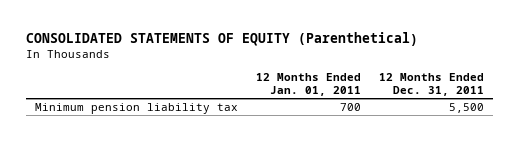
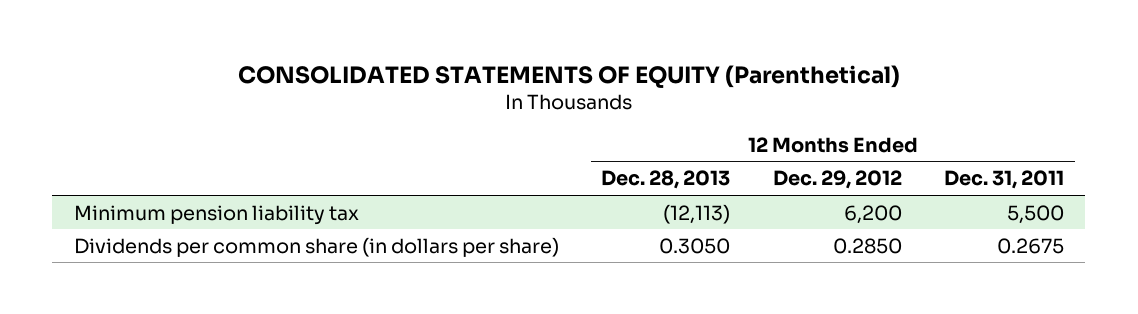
[255,73,361,97] 12 Months Ended Jan. 01, 2011 -> none
none -> [601,170,731,190] Dec. 28, 2013
none -> [772,170,902,190] Dec. 29, 2012
none -> [73,236,559,257] Dividends per common share (in dollars per share)

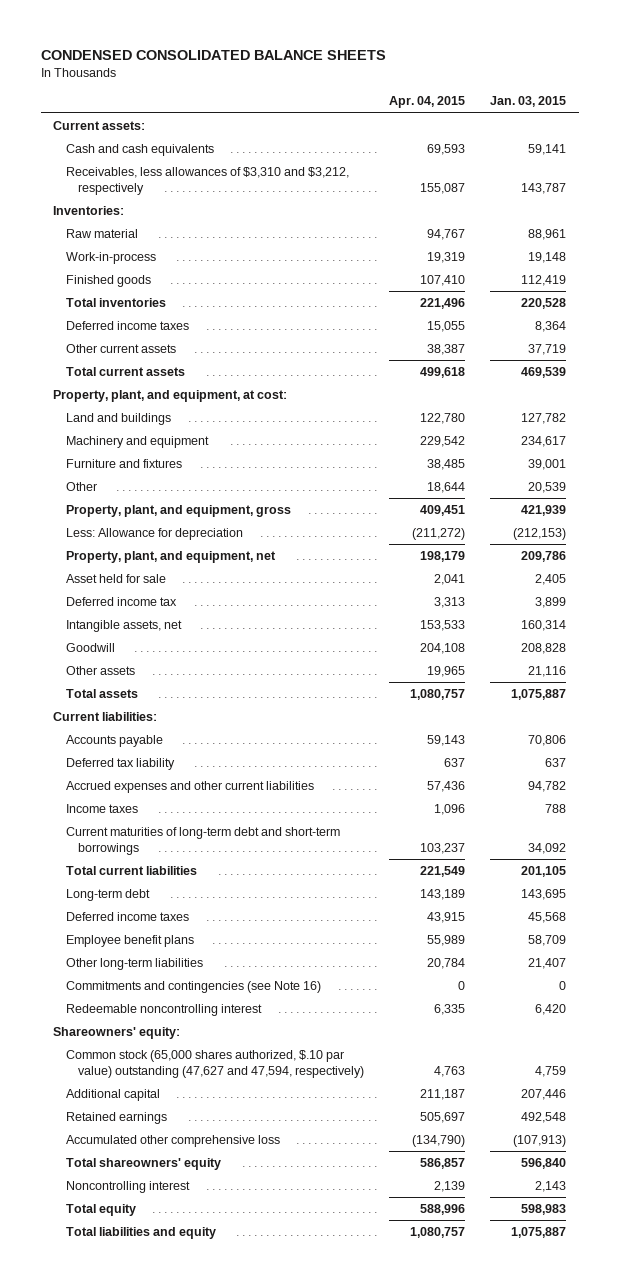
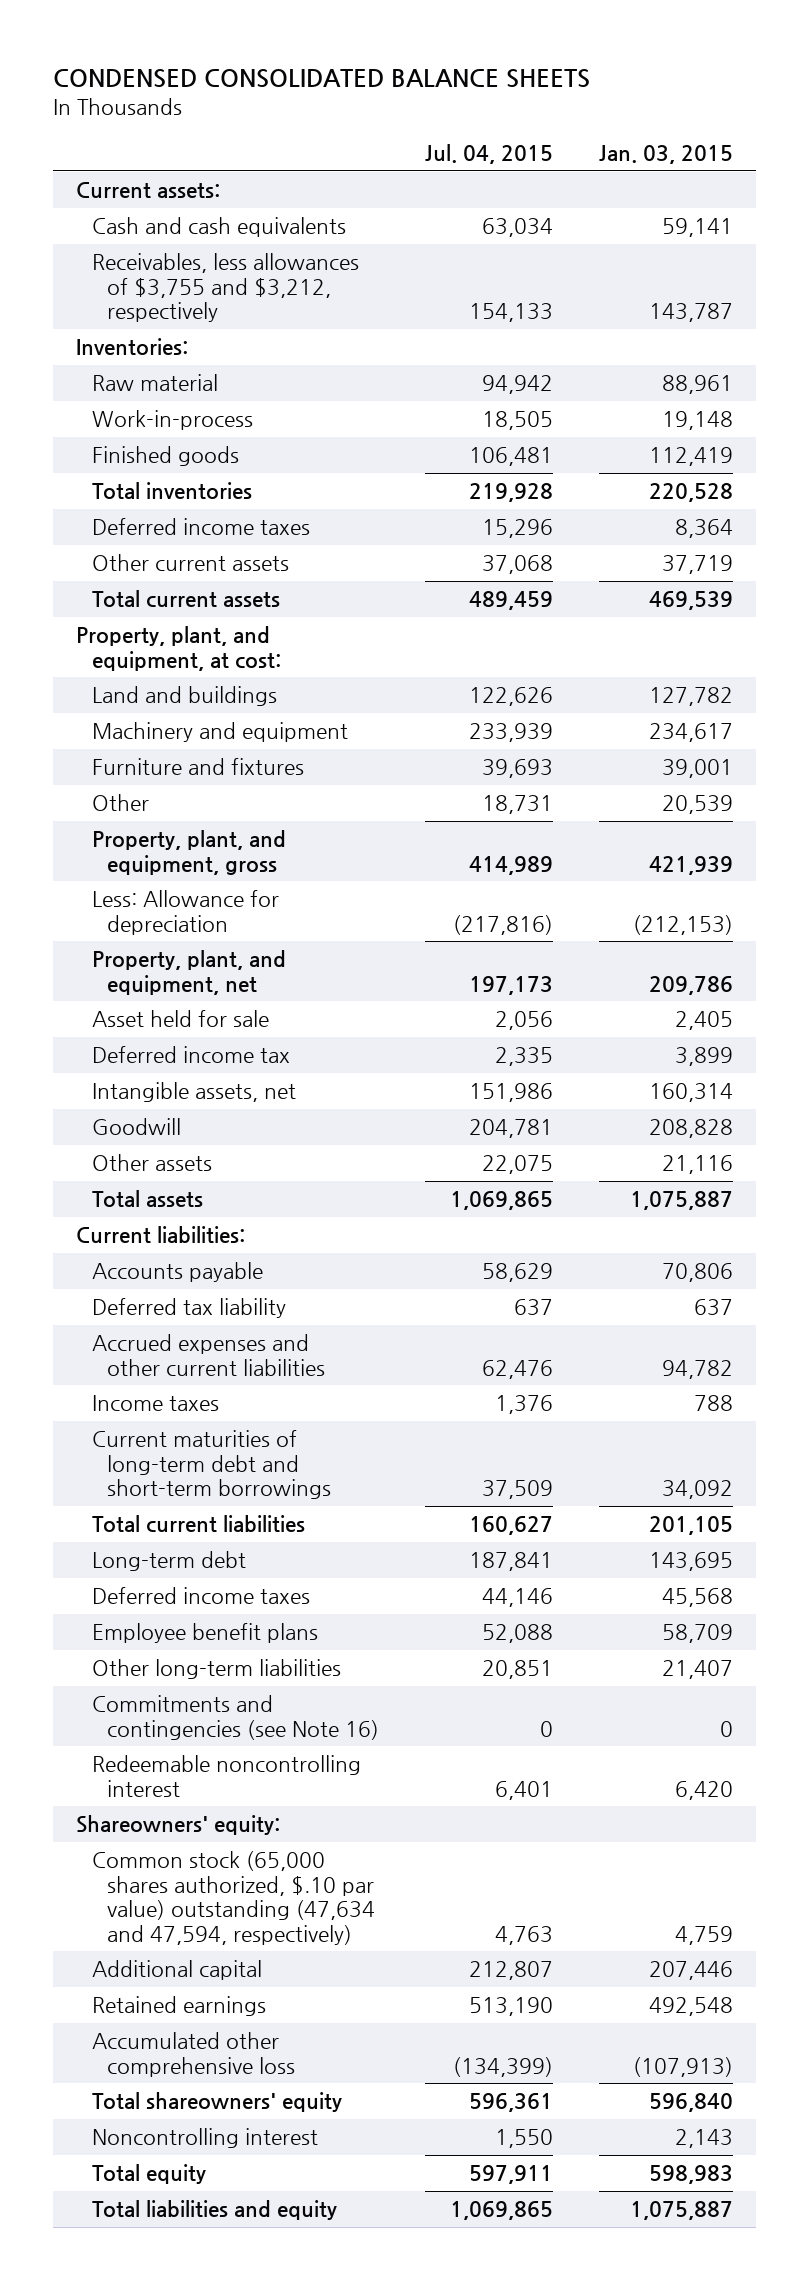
[389,96,466,109] Apr. 04, 2015 -> none
none -> [425,144,554,165] Jul. 04, 2015
[65,167,349,195] Receivables, less allowances of $3,310 and $3,212, respectively -> [91,253,359,323] Receivables, less allowances of $3,755 and $3,212, respectively
[65,1050,365,1078] Common stock (65,000 shares authorized, $.10 par value) outstanding (47,627 and 47,594, respectively) -> [91,1851,376,1945] Common stock (65,000 shares authorized, $.10 par value) outstanding (47,634 and 47,594, respectively)

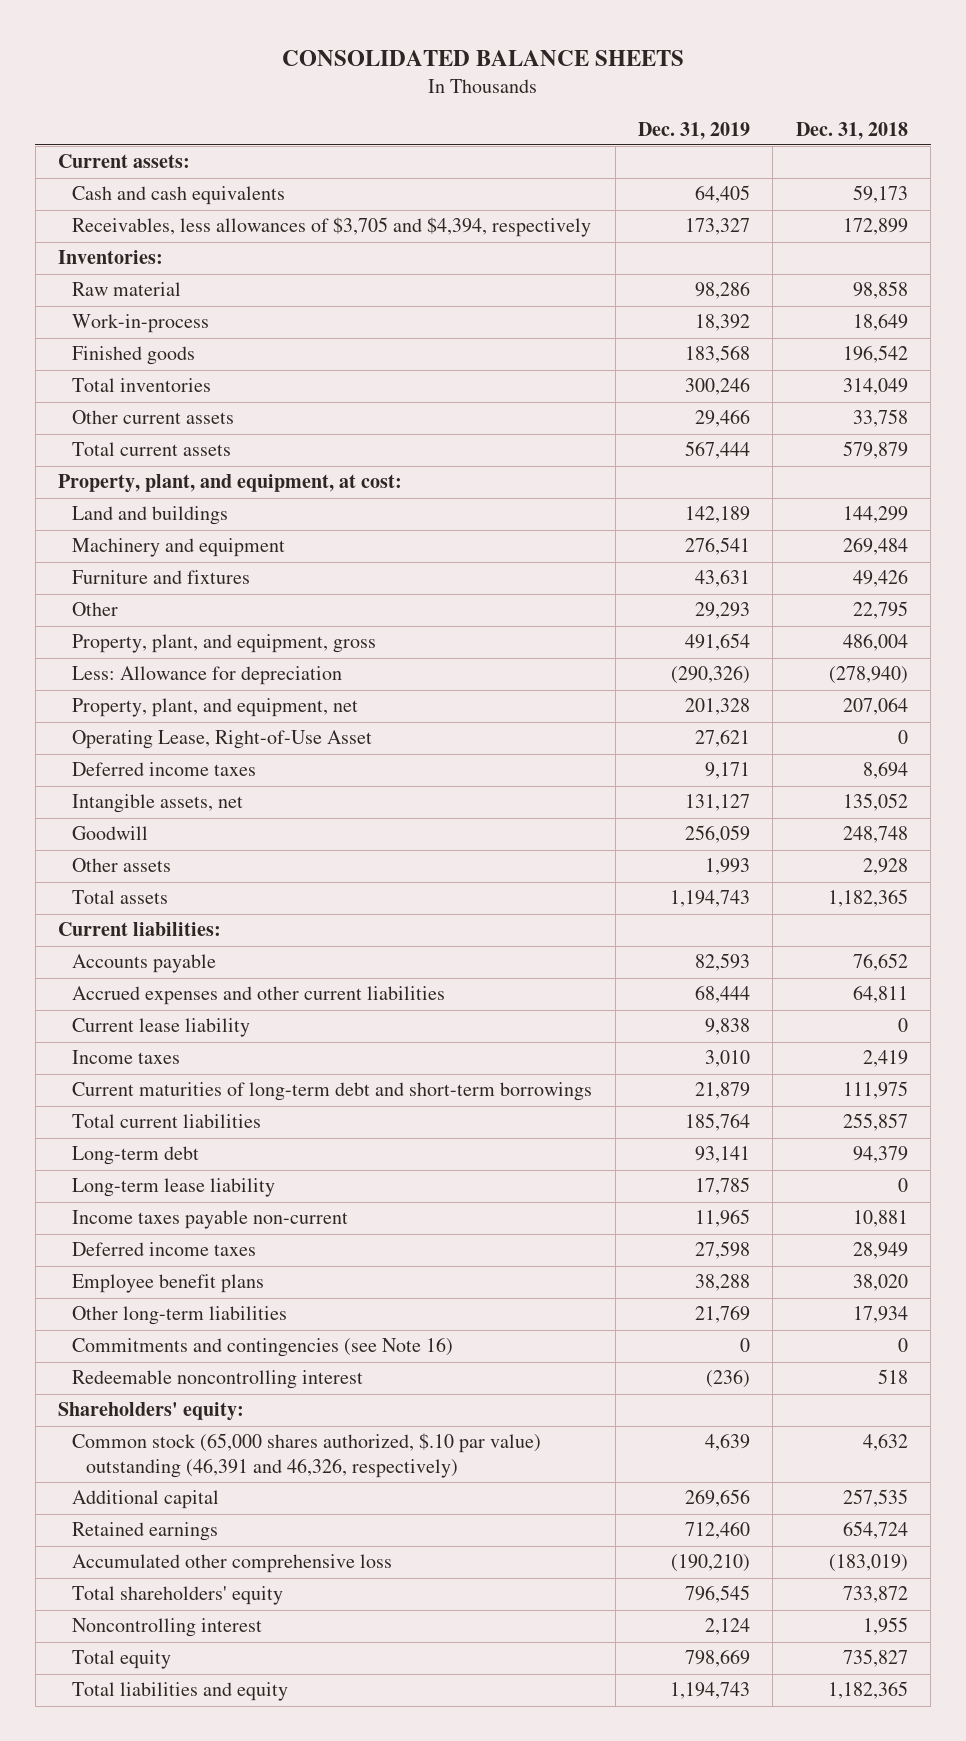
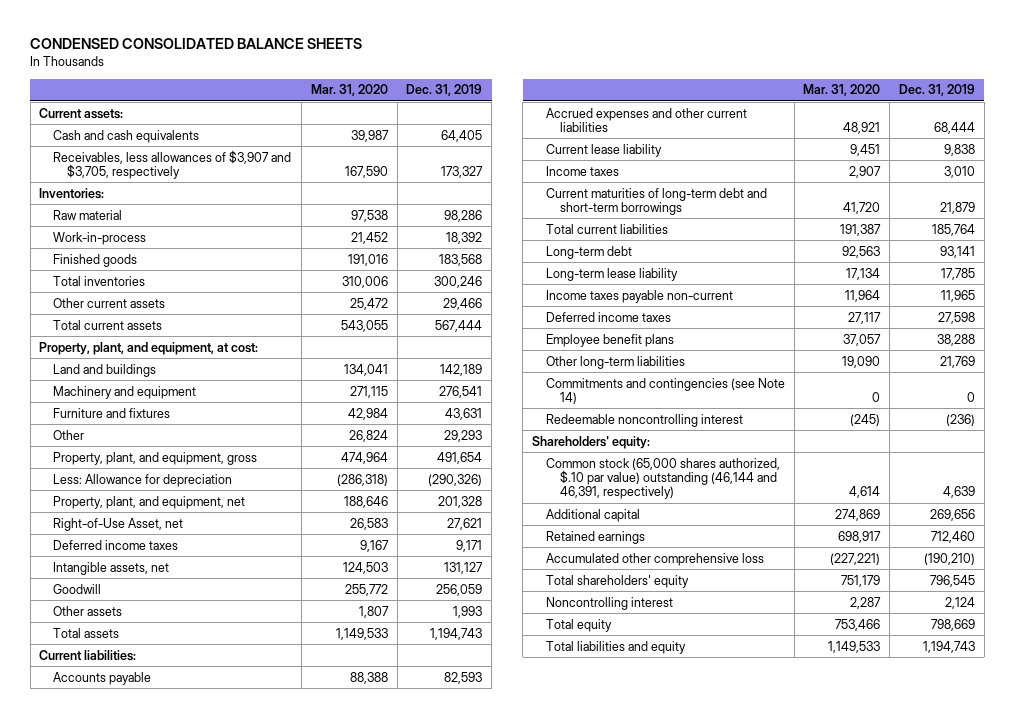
[281,50,684,67] CONSOLIDATED BALANCE SHEETS -> [30,38,363,50] CONDENSED CONSOLIDATED BALANCE SHEETS
[795,121,908,140] Dec. 31, 2018 -> none
none -> [310,84,388,97] Mar. 31, 2020
[72,217,592,238] Receivables, less allowances of $3,705 and $4,394, respectively -> [53,149,292,179] Receivables, less allowances of $3,907 and $3,705, respectively
[72,730,373,750] Operating Lease, Right-of-Use Asset -> [53,517,184,531] Right-of-Use Asset, net
[72,1337,454,1358] Commitments and contingencies (see Note 16) -> [545,377,785,404] Commitments and contingencies (see Note 14)
[72,1433,542,1479] Common stock (65,000 shares authorized, $.10 par value) outstanding (46,391 and 46,326, respectively) -> [545,457,780,500] Common stock (65,000 shares authorized, $.10 par value) outstanding (46,144 and 46,391, respectively)

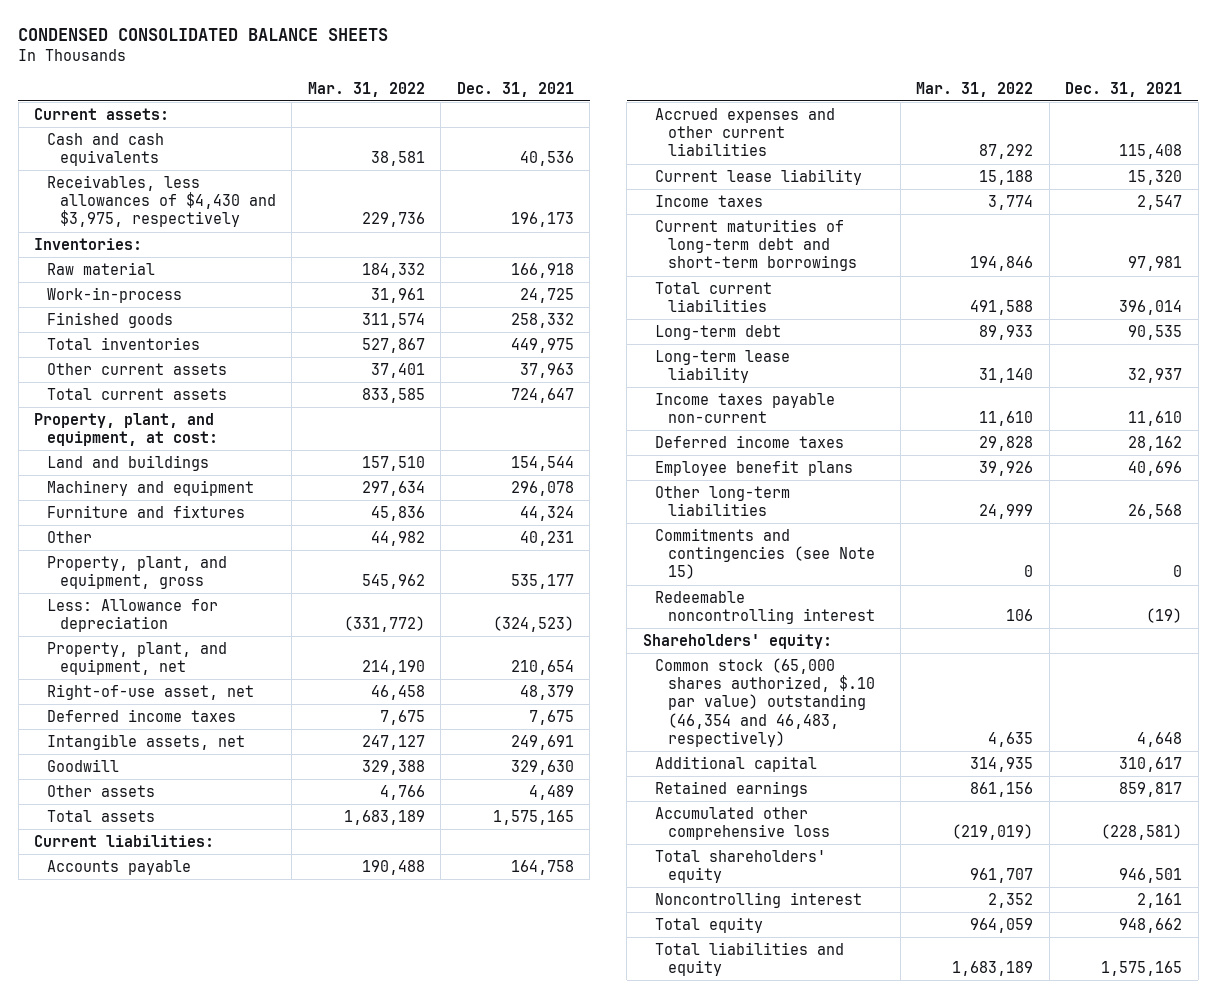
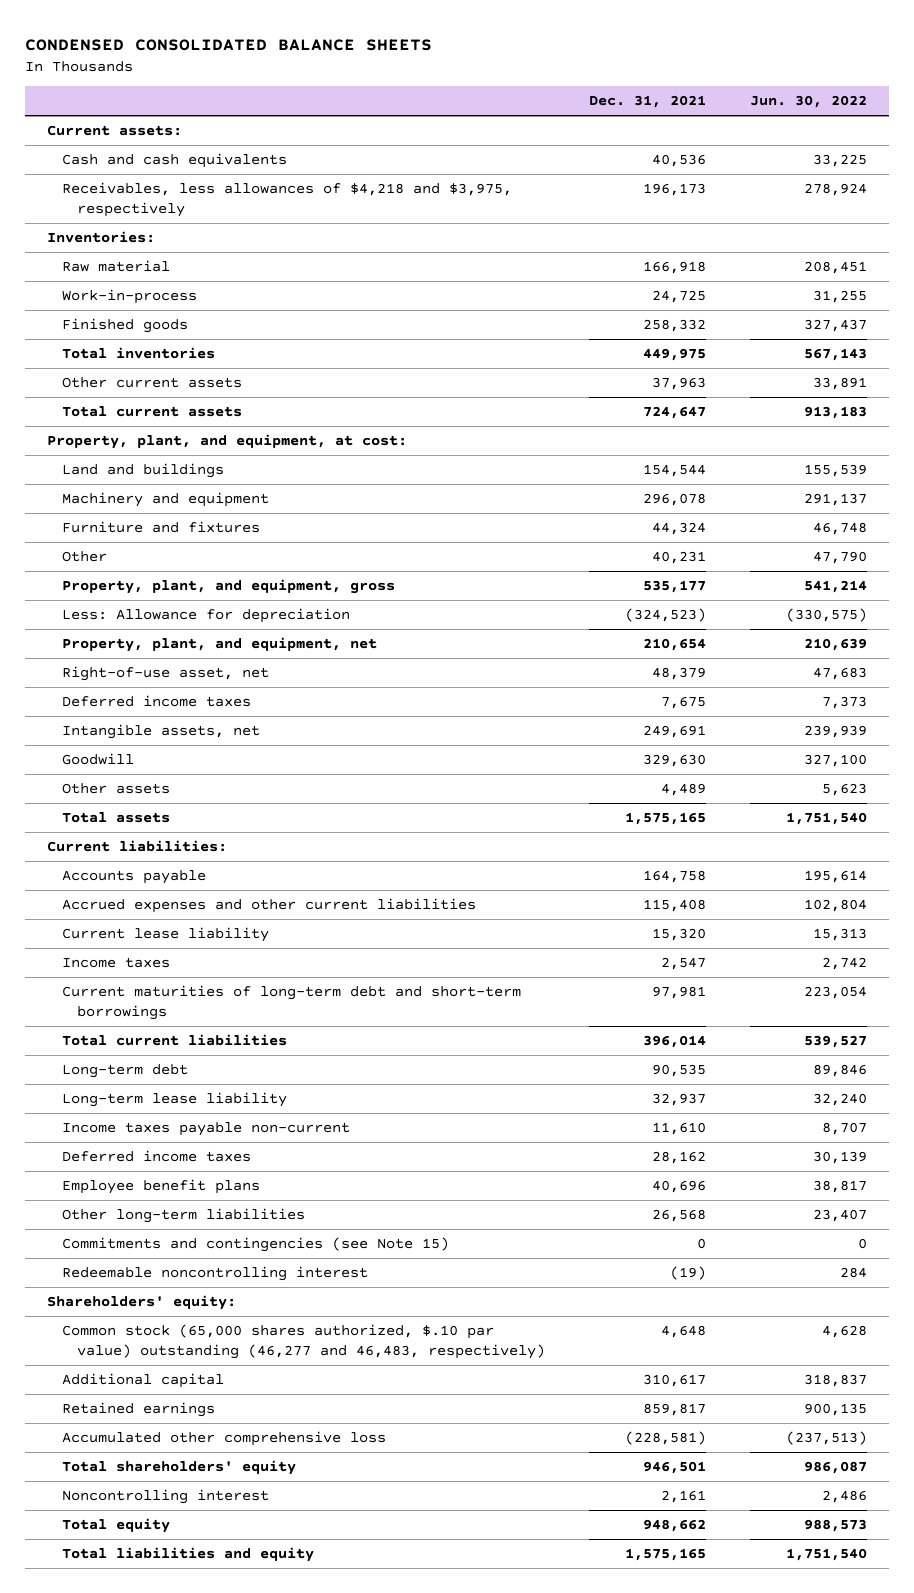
[307,81,425,97] Mar. 31, 2022 -> none
none -> [749,95,867,109] Jun. 30, 2022
[47,174,276,228] Receivables, less allowances of $4,430 and $3,975, respectively -> [62,182,513,218] Receivables, less allowances of $4,218 and $3,975, respectively
[655,657,876,747] Common stock (65,000 shares authorized, $.10 par value) outstanding (46,354 and 46,483, respectively) -> [62,1324,545,1360] Common stock (65,000 shares authorized, $.10 par value) outstanding (46,277 and 46,483, respectively)

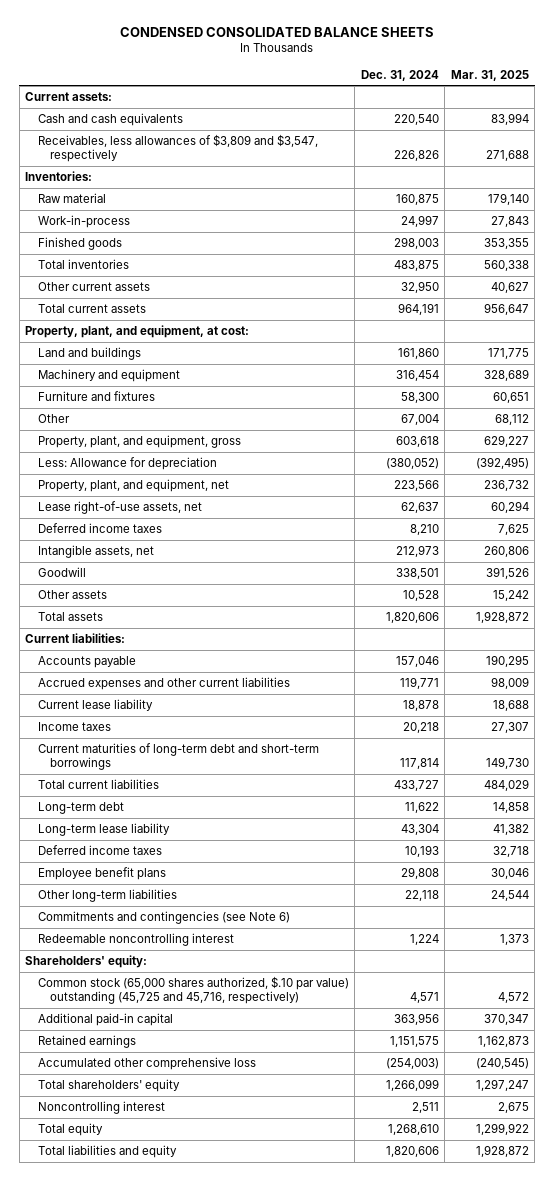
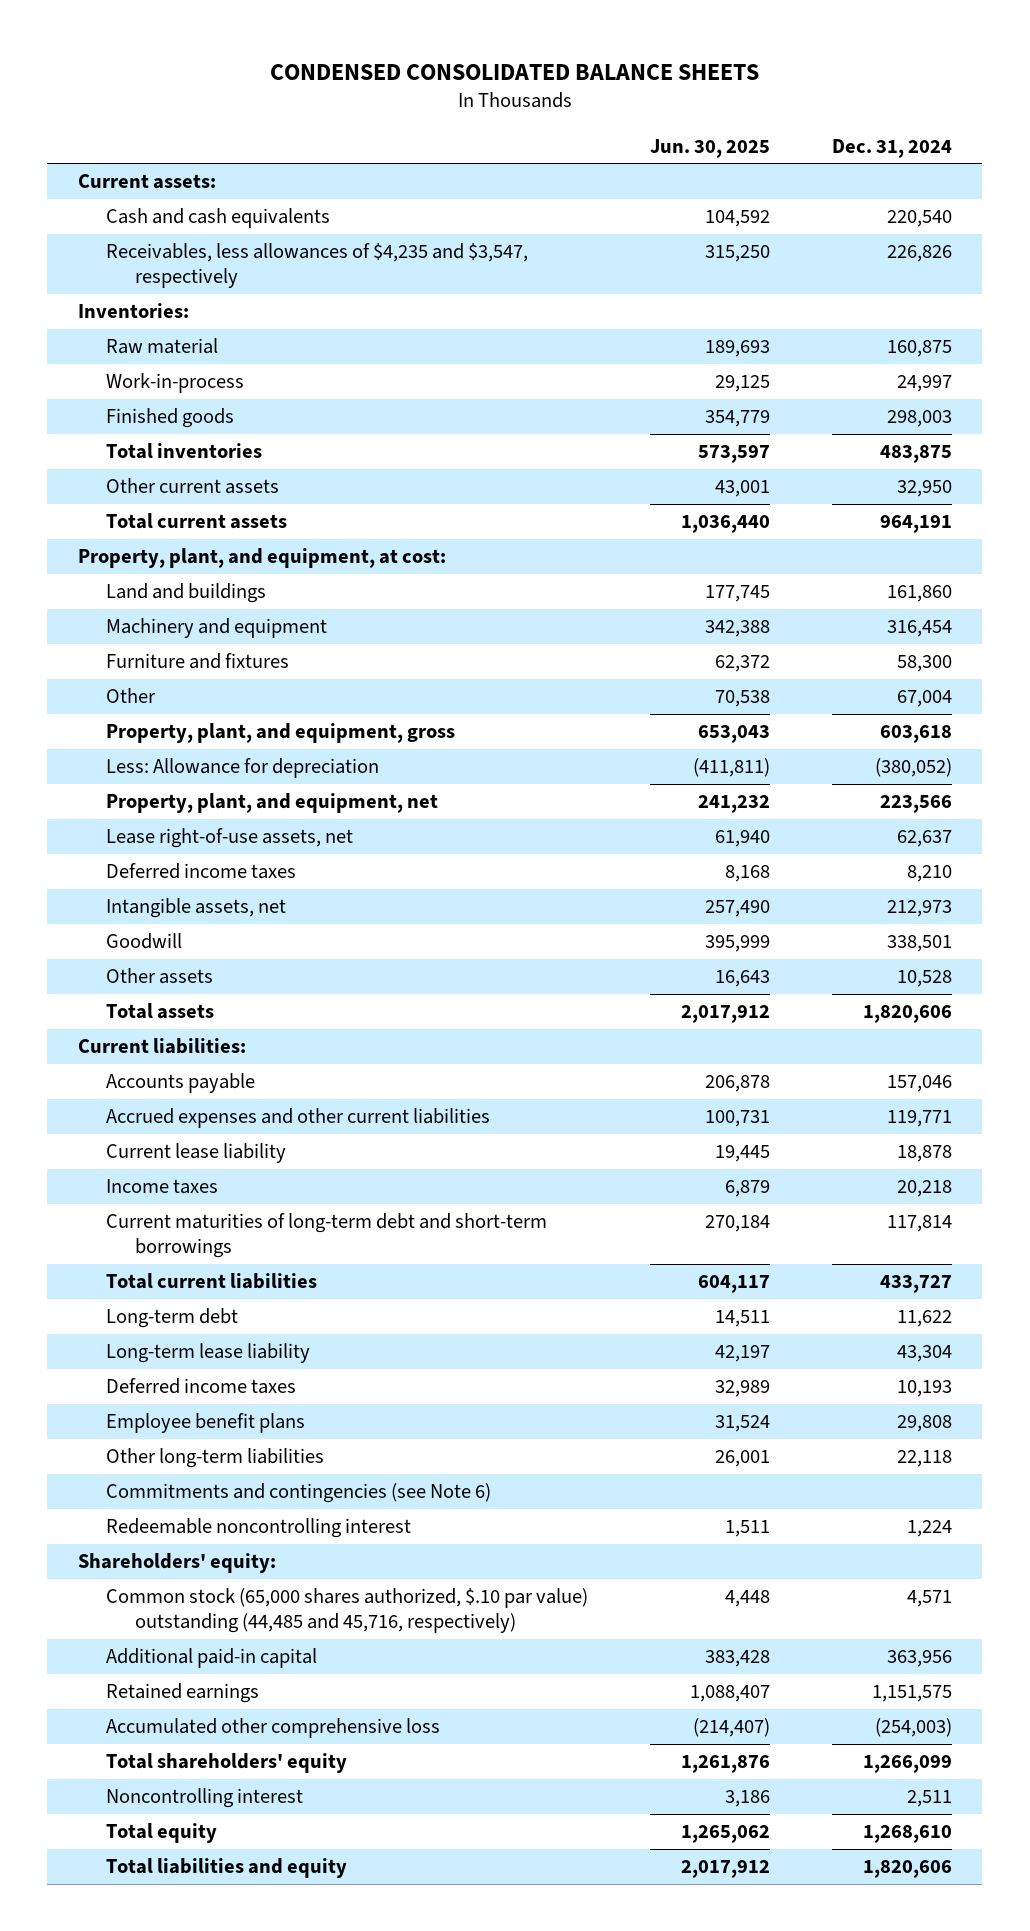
[450,69,529,81] Mar. 31, 2025 -> none
none -> [650,138,771,158] Jun. 30, 2025
[37,133,318,163] Receivables, less allowances of $3,809 and $3,547, respectively -> [106,243,529,289] Receivables, less allowances of $4,235 and $3,547, respectively
[37,975,349,1005] Common stock (65,000 shares authorized, $.10 par value) outstanding (45,725 and 45,716, respectively) -> [106,1588,589,1634] Common stock (65,000 shares authorized, $.10 par value) outstanding (44,485 and 45,716, respectively)

